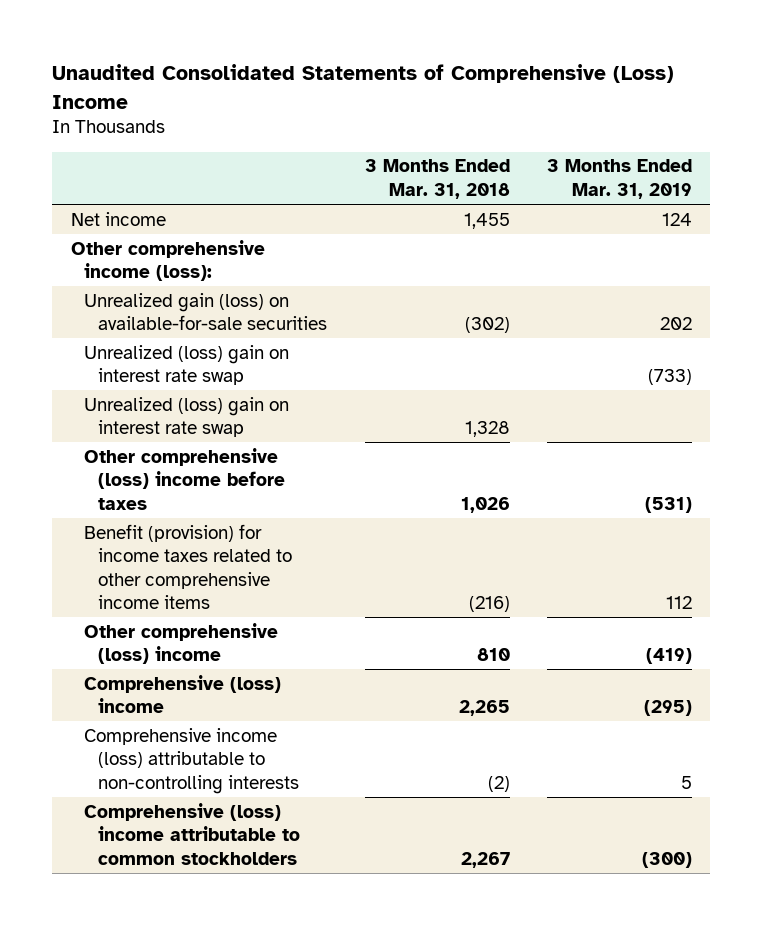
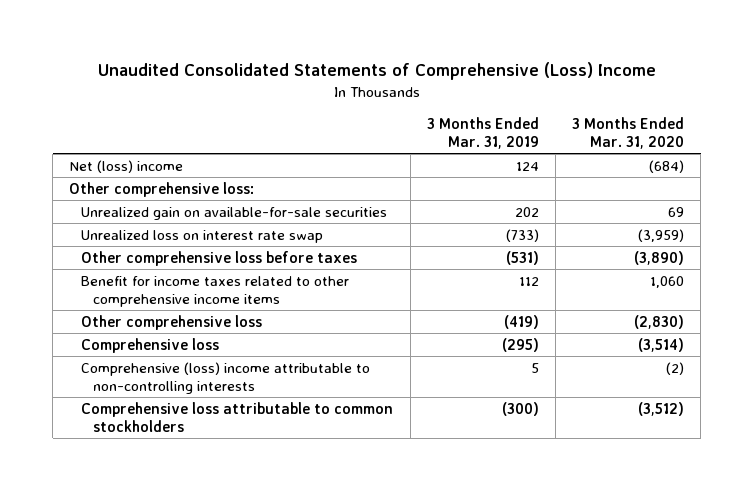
[364,159,510,199] 3 Months Ended Mar. 31, 2018 -> none
none -> [572,116,685,149] 3 Months Ended Mar. 31, 2020
[84,396,290,438] Unrealized (loss) gain on interest rate swap -> none
[70,211,166,226] Net income -> [69,159,184,173] Net (loss) income
[70,239,265,282] Other comprehensive income (loss): -> [69,181,255,197] Other comprehensive loss:
[84,292,328,331] Unrealized gain (loss) on available-for-sale securities -> [81,206,388,220] Unrealized gain on available-for-sale securities
[84,344,290,386] Unrealized (loss) gain on interest rate swap -> [81,229,324,243] Unrealized loss on interest rate swap
[84,447,286,510] Other comprehensive (loss) income before taxes -> [81,250,358,266] Other comprehensive loss before taxes
[84,523,293,610] Benefit (provision) for income taxes related to other comprehensive income items -> [81,275,350,307] Benefit for income taxes related to other comprehensive income items
[84,622,279,665] Other comprehensive (loss) income -> [81,314,263,330] Other comprehensive loss
[84,674,282,714] Comprehensive (loss) income -> [81,337,220,353] Comprehensive loss
[84,727,300,794] Comprehensive income (loss) attributable to non-controlling interests -> [81,361,371,394] Comprehensive (loss) income attributable to non-controlling interests
[84,802,301,865] Comprehensive (loss) income attributable to common stockholders -> [81,401,394,432] Comprehensive loss attributable to common stockholders

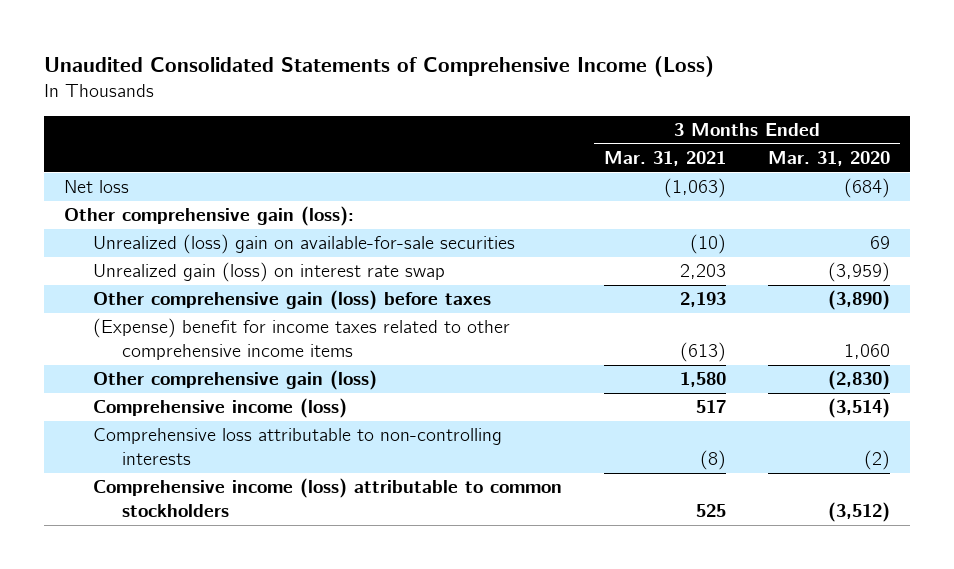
[97,62,656,81] Unaudited Consolidated Statements of Comprehensive (Loss) Income -> [43,56,714,78] Unaudited Consolidated Statements of Comprehensive Income (Loss)
[426,116,539,149] 3 Months Ended Mar. 31, 2019 -> none
none -> [603,151,726,167] Mar. 31, 2021
[69,159,184,173] Net (loss) income -> [64,180,130,194] Net loss
[69,181,255,197] Other comprehensive loss: -> [64,206,355,227] Other comprehensive gain (loss):
[81,206,388,220] Unrealized gain on available-for-sale securities -> [93,234,516,255] Unrealized (loss) gain on available-for-sale securities
[81,229,324,243] Unrealized loss on interest rate swap -> [93,262,446,283] Unrealized gain (loss) on interest rate swap
[81,250,358,266] Other comprehensive loss before taxes -> [93,290,492,311] Other comprehensive gain (loss) before taxes
[81,275,350,307] Benefit for income taxes related to other comprehensive income items -> [93,318,511,360] (Expense) benefit for income taxes related to other comprehensive income items
[81,314,263,330] Other comprehensive loss -> [93,370,378,391] Other comprehensive gain (loss)
[81,337,220,353] Comprehensive loss -> [93,398,348,419] Comprehensive income (loss)
[81,361,371,394] Comprehensive (loss) income attributable to non-controlling interests -> [93,428,503,465] Comprehensive loss attributable to non-controlling interests
[81,401,394,432] Comprehensive loss attributable to common stockholders -> [93,478,563,517] Comprehensive income (loss) attributable to common stockholders

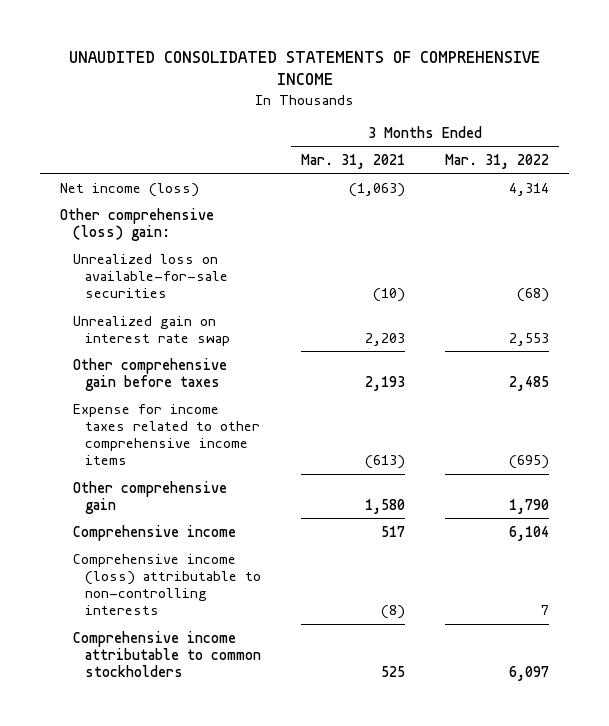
[43,56,714,78] Unaudited Consolidated Statements of Comprehensive Income (Loss) -> [68,50,540,86] UNAUDITED CONSOLIDATED STATEMENTS OF COMPREHENSIVE INCOME
[767,151,890,167] Mar. 31, 2020 -> none
none -> [445,153,550,169] Mar. 31, 2022
[64,180,130,194] Net loss -> [60,182,200,197] Net income (loss)
[64,206,355,227] Other comprehensive gain (loss): -> [60,207,215,241] Other comprehensive (loss) gain:
[93,234,516,255] Unrealized (loss) gain on available-for-sale securities -> [72,253,229,299] Unrealized loss on available-for-sale securities
[93,262,446,283] Unrealized gain (loss) on interest rate swap -> [72,315,231,346] Unrealized gain on interest rate swap
[93,290,492,311] Other comprehensive gain (loss) before taxes -> [72,357,227,391] Other comprehensive gain before taxes
[93,318,511,360] (Expense) benefit for income taxes related to other comprehensive income items -> [72,403,261,466] Expense for income taxes related to other comprehensive income items
[93,370,378,391] Other comprehensive gain (loss) -> [72,480,227,514] Other comprehensive gain
[93,398,348,419] Comprehensive income (loss) -> [72,524,236,541] Comprehensive income
[93,428,503,465] Comprehensive loss attributable to non-controlling interests -> [72,553,262,616] Comprehensive income (loss) attributable to non-controlling interests
[93,478,563,517] Comprehensive income (loss) attributable to common stockholders -> [72,630,262,678] Comprehensive income attributable to common stockholders

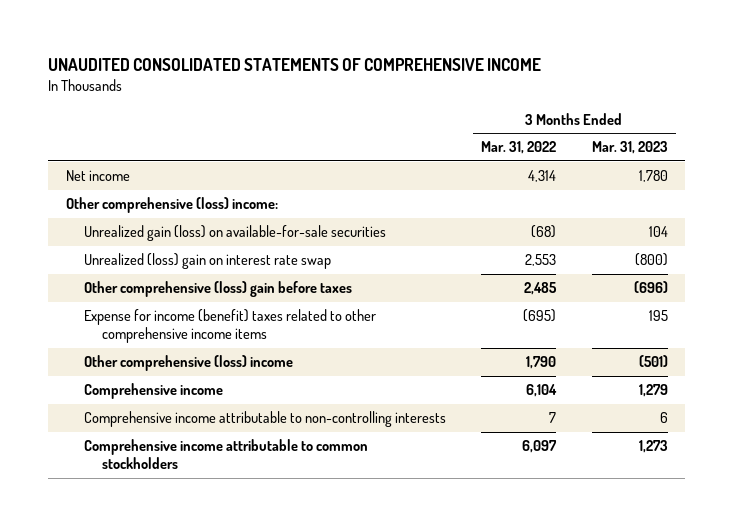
[301,153,406,169] Mar. 31, 2021 -> none
none -> [591,141,668,155] Mar. 31, 2023
[60,182,200,197] Net income (loss) -> [66,170,131,182] Net income
[60,207,215,241] Other comprehensive (loss) gain: -> [66,197,279,214] Other comprehensive (loss) income:
[72,253,229,299] Unrealized loss on available-for-sale securities -> [84,225,387,242] Unrealized gain (loss) on available-for-sale securities
[72,315,231,346] Unrealized gain on interest rate swap -> [84,253,332,270] Unrealized (loss) gain on interest rate swap
[72,357,227,391] Other comprehensive gain before taxes -> [84,281,353,298] Other comprehensive (loss) gain before taxes
[72,403,261,466] Expense for income taxes related to other comprehensive income items -> [84,309,377,344] Expense for income (benefit) taxes related to other comprehensive income items
[72,480,227,514] Other comprehensive gain -> [84,355,294,372] Other comprehensive (loss) income
[72,553,262,616] Comprehensive income (loss) attributable to non-controlling interests -> [84,411,447,428] Comprehensive income attributable to non-controlling interests

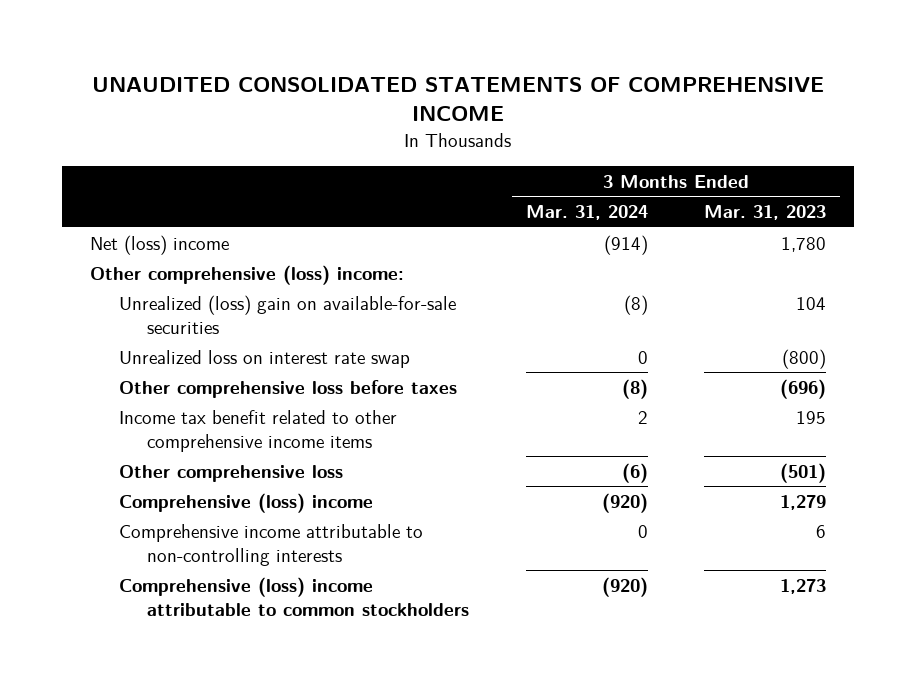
[481,141,557,155] Mar. 31, 2022 -> none
none -> [525,205,648,221] Mar. 31, 2024
[66,170,131,182] Net income -> [90,234,230,255] Net (loss) income
[84,225,387,242] Unrealized gain (loss) on available-for-sale securities -> [118,294,456,334] Unrealized (loss) gain on available-for-sale securities
[84,253,332,270] Unrealized (loss) gain on interest rate swap -> [118,349,410,368] Unrealized loss on interest rate swap
[84,281,353,298] Other comprehensive (loss) gain before taxes -> [118,379,457,398] Other comprehensive loss before taxes
[84,309,377,344] Expense for income (benefit) taxes related to other comprehensive income items -> [118,409,397,452] Income tax benefit related to other comprehensive income items
[84,355,294,372] Other comprehensive (loss) income -> [118,464,343,482] Other comprehensive loss
[84,383,224,400] Comprehensive income -> [118,492,373,513] Comprehensive (loss) income
[84,439,369,470] Comprehensive income attributable to common stockholders -> [118,576,470,616] Comprehensive (loss) income attributable to common stockholders

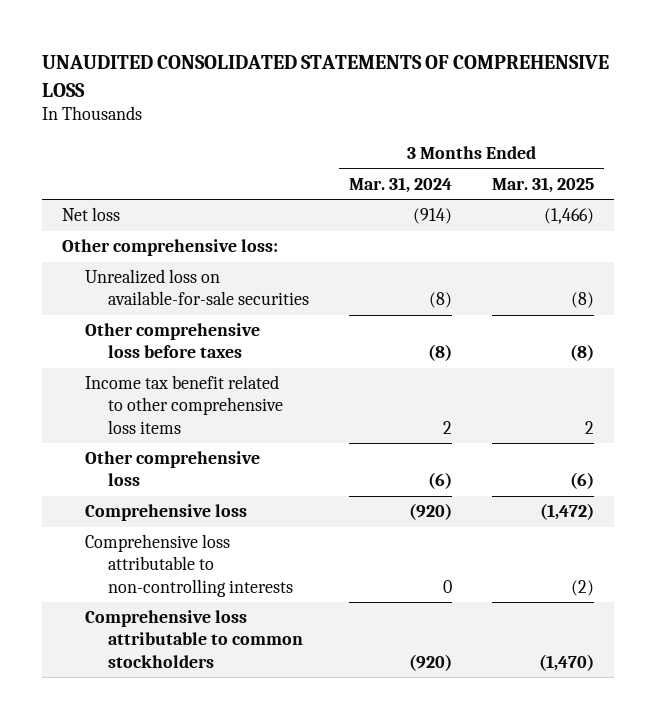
[92,76,825,122] UNAUDITED CONSOLIDATED STATEMENTS OF COMPREHENSIVE INCOME -> [42,55,610,97] UNAUDITED CONSOLIDATED STATEMENTS OF COMPREHENSIVE LOSS
[704,205,827,221] Mar. 31, 2023 -> none
none -> [492,176,595,193] Mar. 31, 2025
[118,349,410,368] Unrealized loss on interest rate swap -> none
[90,234,230,255] Net (loss) income -> [62,207,121,222] Net loss
[90,264,405,285] Other comprehensive (loss) income: -> [62,239,279,257] Other comprehensive loss:
[118,294,456,334] Unrealized (loss) gain on available-for-sale securities -> [85,269,310,306] Unrealized loss on available-for-sale securities
[118,409,397,452] Income tax benefit related to other comprehensive income items -> [85,375,284,434] Income tax benefit related to other comprehensive loss items
[118,492,373,513] Comprehensive (loss) income -> [85,504,248,522] Comprehensive loss
[118,523,423,566] Comprehensive income attributable to non-controlling interests -> [85,534,294,597] Comprehensive loss attributable to non-controlling interests
[118,576,470,616] Comprehensive (loss) income attributable to common stockholders -> [85,610,304,668] Comprehensive loss attributable to common stockholders

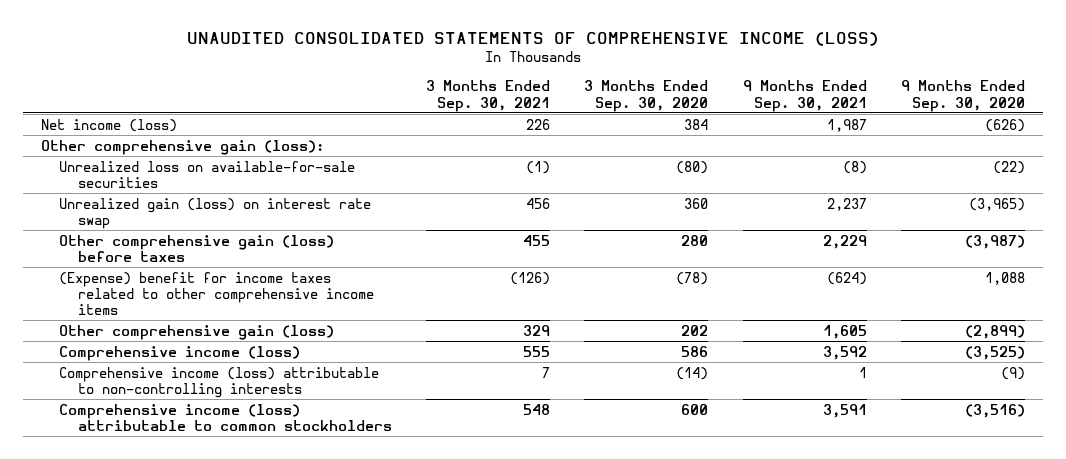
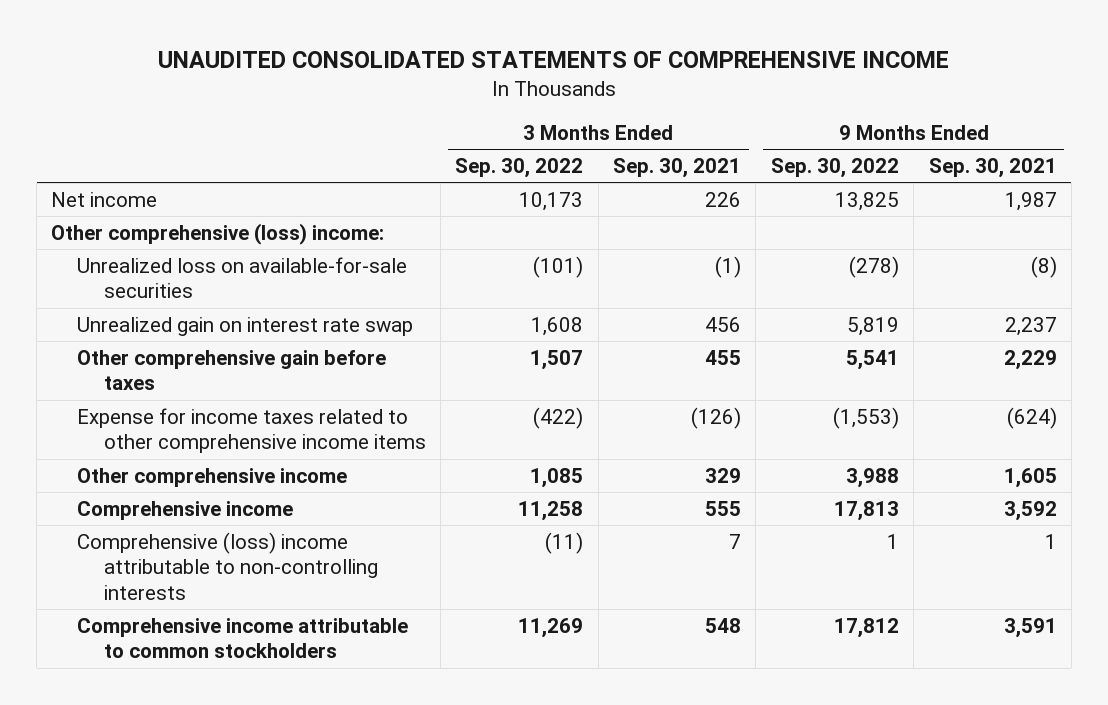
[186,32,879,47] UNAUDITED CONSOLIDATED STATEMENTS OF COMPREHENSIVE INCOME (LOSS) -> [158,51,950,69] UNAUDITED CONSOLIDATED STATEMENTS OF COMPREHENSIVE INCOME
[584,80,709,112] 3 Months Ended Sep. 30, 2020 -> none
[901,80,1026,112] 9 Months Ended Sep. 30, 2020 -> none
none -> [455,157,584,178] Sep. 30, 2022
none -> [770,157,899,178] Sep. 30, 2022
[40,118,177,132] Net income (loss) -> [51,191,158,207] Net income
[40,139,324,155] Other comprehensive gain (loss): -> [51,222,385,245] Other comprehensive (loss) income:
[59,197,372,229] Unrealized gain (loss) on interest rate swap -> [77,316,414,336] Unrealized gain on interest rate swap
[59,234,335,262] Other comprehensive gain (loss) before taxes -> [77,349,387,391] Other comprehensive gain before taxes
[59,271,374,316] (Expense) benefit for income taxes related to other comprehensive income items -> [77,407,426,454] Expense for income taxes related to other comprehensive income items
[59,324,335,340] Other comprehensive gain (loss) -> [77,467,348,487] Other comprehensive income
[59,345,301,361] Comprehensive income (loss) -> [77,500,294,520] Comprehensive income
[59,366,380,398] Comprehensive income (loss) attributable to non-controlling interests -> [77,531,378,600] Comprehensive (loss) income attributable to non-controlling interests
[59,403,392,431] Comprehensive income (loss) attributable to common stockholders -> [77,617,409,659] Comprehensive income attributable to common stockholders

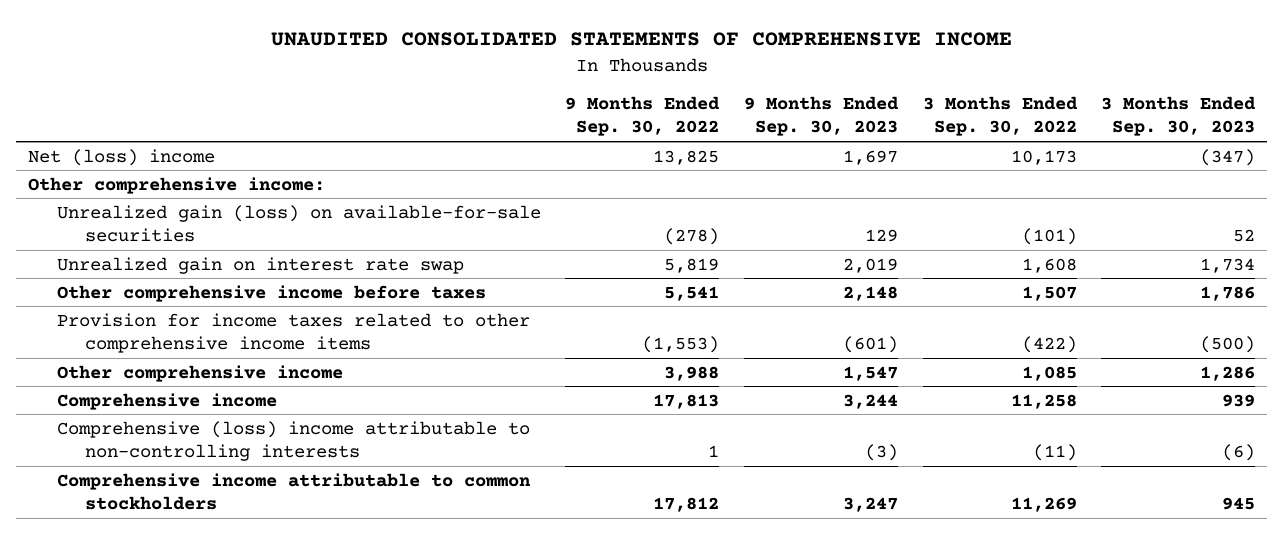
[613,157,742,178] Sep. 30, 2021 -> none
[928,157,1057,178] Sep. 30, 2021 -> none
none -> [743,96,899,137] 9 Months Ended Sep. 30, 2023
none -> [1101,96,1257,137] 3 Months Ended Sep. 30, 2023
[51,191,158,207] Net income -> [28,148,216,166] Net (loss) income
[51,222,385,245] Other comprehensive (loss) income: -> [28,176,326,194] Other comprehensive income:
[77,256,408,299] Unrealized loss on available-for-sale securities -> [56,204,541,242] Unrealized gain (loss) on available-for-sale securities
[77,349,387,391] Other comprehensive gain before taxes -> [56,284,486,302] Other comprehensive income before taxes
[77,407,426,454] Expense for income taxes related to other comprehensive income items -> [56,312,530,353] Provision for income taxes related to other comprehensive income items

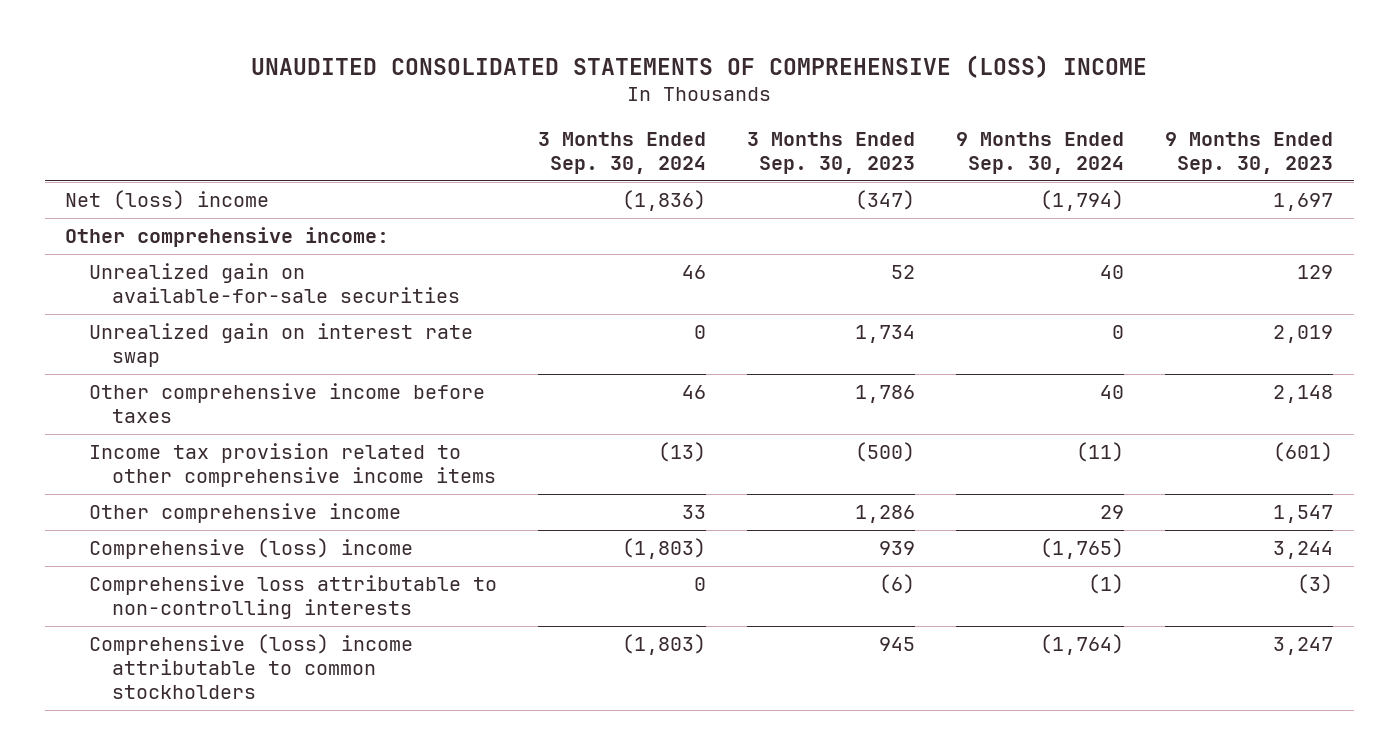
[270,32,1012,47] UNAUDITED CONSOLIDATED STATEMENTS OF COMPREHENSIVE INCOME -> [251,54,1148,78] UNAUDITED CONSOLIDATED STATEMENTS OF COMPREHENSIVE (LOSS) INCOME
[565,96,721,137] 9 Months Ended Sep. 30, 2022 -> none
[922,96,1078,137] 3 Months Ended Sep. 30, 2022 -> none
none -> [537,131,706,174] 3 Months Ended Sep. 30, 2024
none -> [955,131,1124,174] 9 Months Ended Sep. 30, 2024
[56,204,541,242] Unrealized gain (loss) on available-for-sale securities -> [88,262,460,304] Unrealized gain on available-for-sale securities
[56,312,530,353] Provision for income taxes related to other comprehensive income items -> [88,442,496,488] Income tax provision related to other comprehensive income items
[56,392,277,410] Comprehensive income -> [88,537,413,559] Comprehensive (loss) income
[56,420,530,461] Comprehensive (loss) income attributable to non-controlling interests -> [88,574,497,620] Comprehensive loss attributable to non-controlling interests
[56,472,531,510] Comprehensive income attributable to common stockholders -> [88,633,413,700] Comprehensive (loss) income attributable to common stockholders

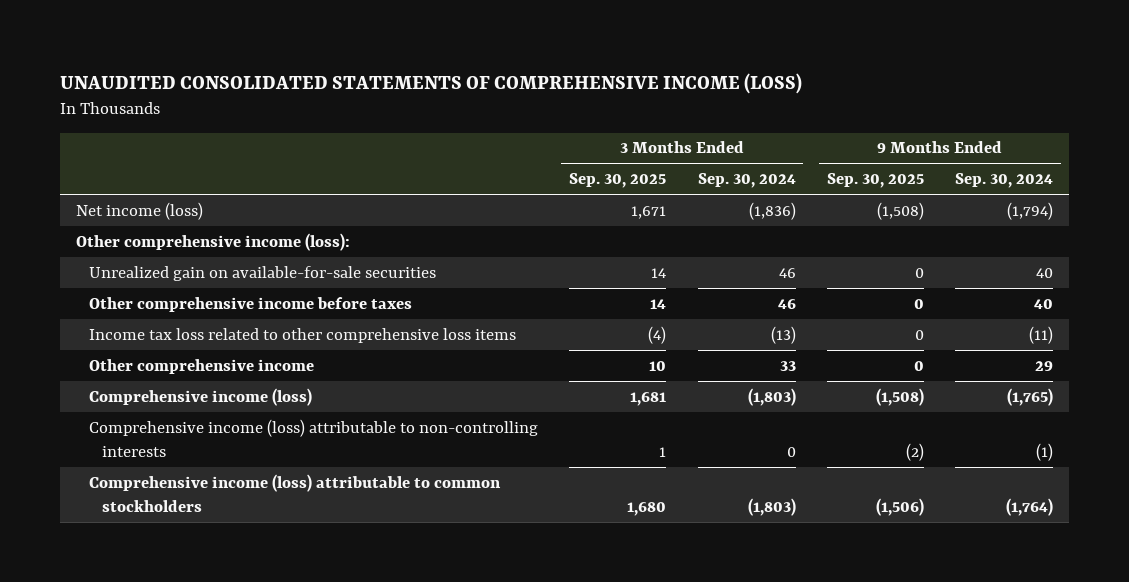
[251,54,1148,78] UNAUDITED CONSOLIDATED STATEMENTS OF COMPREHENSIVE (LOSS) INCOME -> [59,72,802,94] UNAUDITED CONSOLIDATED STATEMENTS OF COMPREHENSIVE INCOME (LOSS)
[746,131,915,174] 3 Months Ended Sep. 30, 2023 -> none
[1165,131,1334,174] 9 Months Ended Sep. 30, 2023 -> none
none -> [569,173,667,189] Sep. 30, 2025
none -> [826,173,924,189] Sep. 30, 2025
[65,189,270,210] Net (loss) income -> [75,201,203,220] Net income (loss)
[65,226,390,247] Other comprehensive income: -> [75,232,350,251] Other comprehensive income (loss):
[88,322,473,368] Unrealized gain on interest rate swap -> none
[88,442,496,488] Income tax provision related to other comprehensive income items -> [88,327,516,343] Income tax loss related to other comprehensive loss items
[88,537,413,559] Comprehensive (loss) income -> [88,387,312,406] Comprehensive income (loss)
[88,574,497,620] Comprehensive loss attributable to non-controlling interests -> [88,418,538,457] Comprehensive income (loss) attributable to non-controlling interests
[88,633,413,700] Comprehensive (loss) income attributable to common stockholders -> [88,473,501,512] Comprehensive income (loss) attributable to common stockholders

